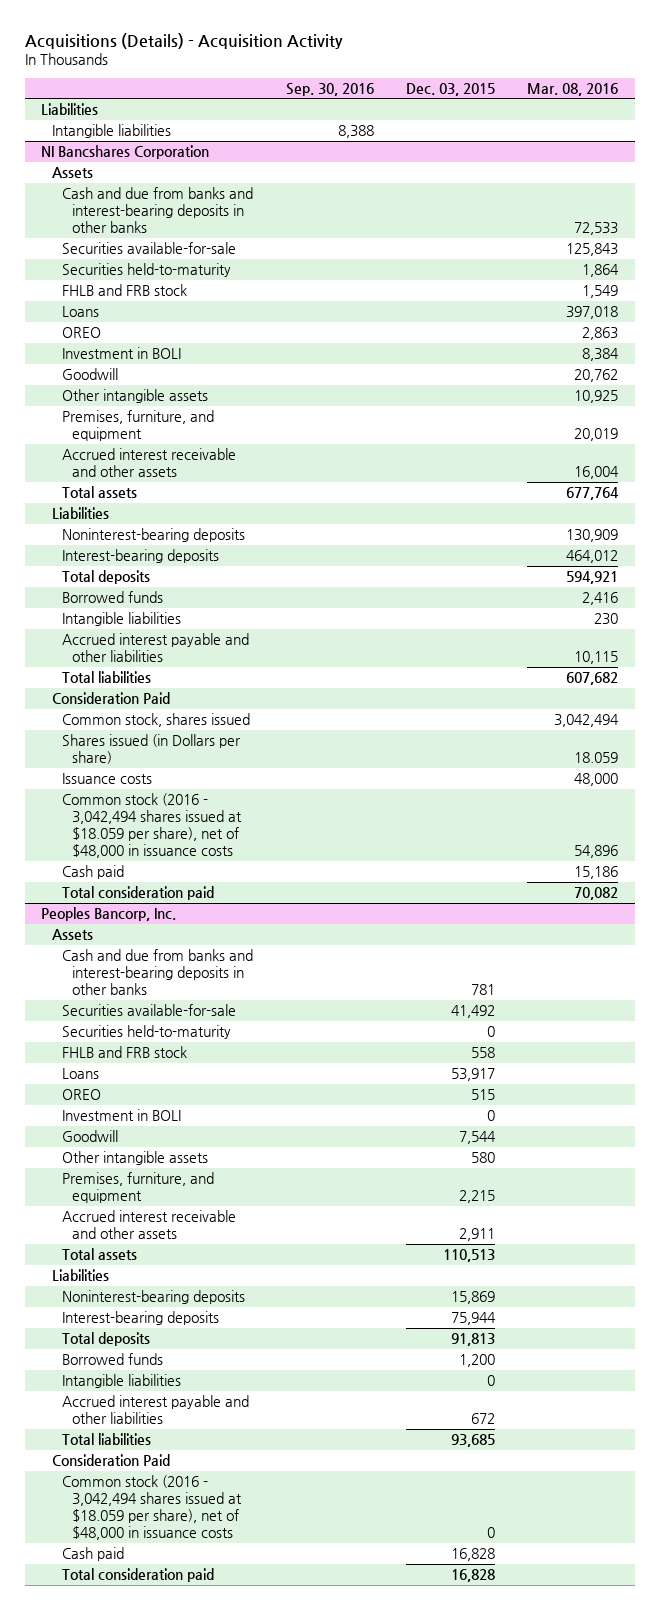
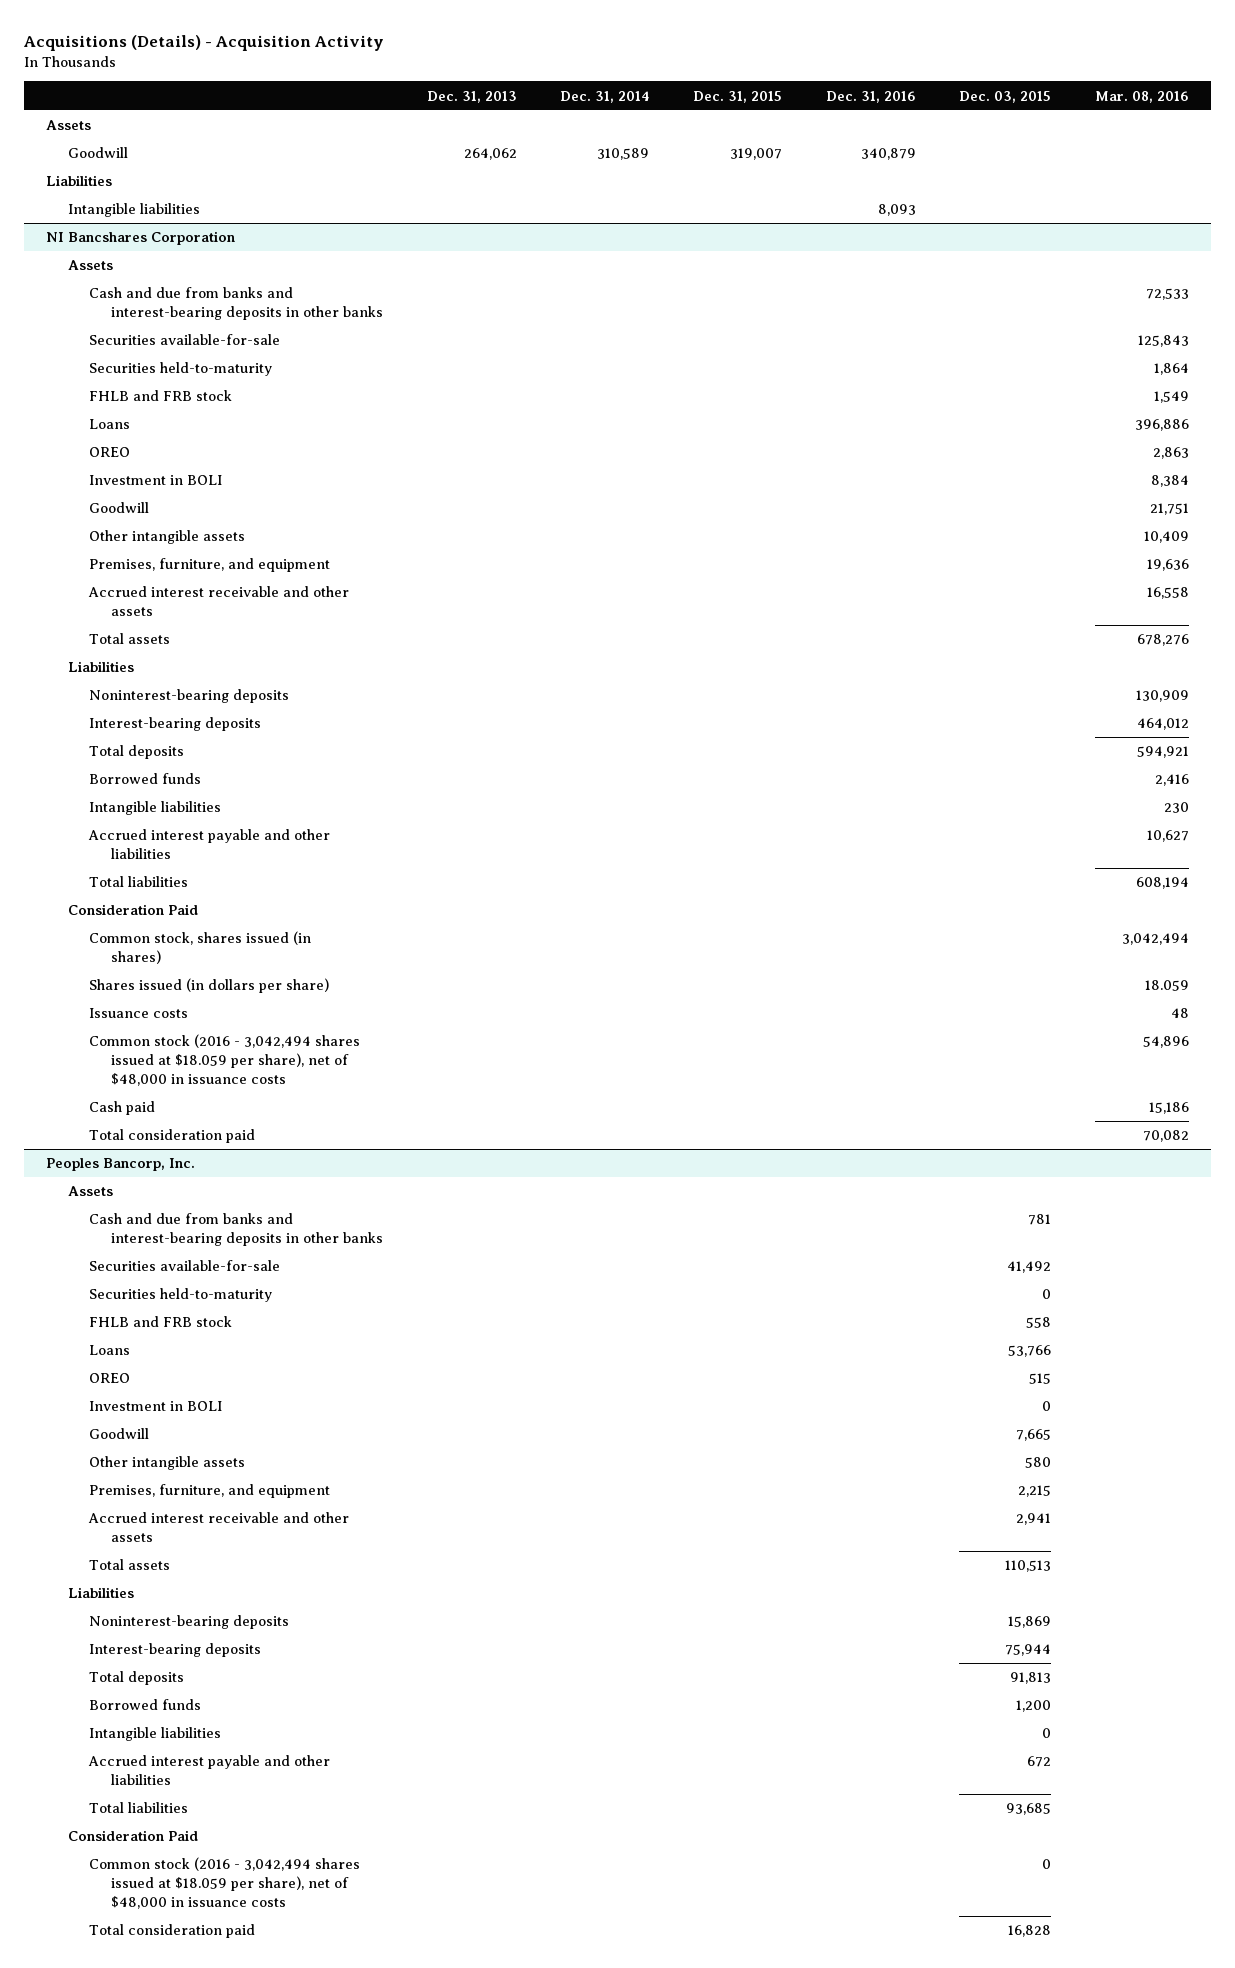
[285,82,374,96] Sep. 30, 2016 -> none
none -> [426,90,517,103] Dec. 31, 2013
none -> [560,90,650,103] Dec. 31, 2014
none -> [692,90,782,103] Dec. 31, 2015
none -> [825,90,916,103] Dec. 31, 2016
none -> [45,120,91,131] Assets
none -> [67,147,128,159] Goodwill
[566,305,619,319] 397,018 -> [1134,419,1189,432] 396,886
[574,368,619,382] 20,762 -> [1149,503,1189,516] 21,751
[574,389,619,403] 10,925 -> [1143,531,1189,544] 10,409
[574,428,619,442] 20,019 -> [1146,559,1189,572] 19,636
[574,466,620,480] 16,004 -> [1146,587,1189,600] 16,558
[566,486,620,500] 677,764 -> [1136,634,1189,647] 678,276
[574,651,619,665] 10,115 -> [1146,830,1189,843] 10,627
[566,671,619,685] 607,682 -> [1135,877,1189,890] 608,194
[62,712,251,727] Common stock, shares issued -> [89,931,312,965] Common stock, shares issued (in shares)
[62,733,242,765] Shares issued (in Dollars per share) -> [89,978,330,994] Shares issued (in dollars per share)
[574,772,619,786] 48,000 -> [1170,1008,1189,1019] 48
[451,1067,496,1081] 53,917 -> [1008,1345,1052,1358] 53,766
[459,1130,497,1144] 7,544 -> [1016,1429,1052,1442] 7,665
[459,1228,496,1242] 2,911 -> [1016,1513,1052,1526] 2,941
[62,1546,125,1561] Cash paid -> none

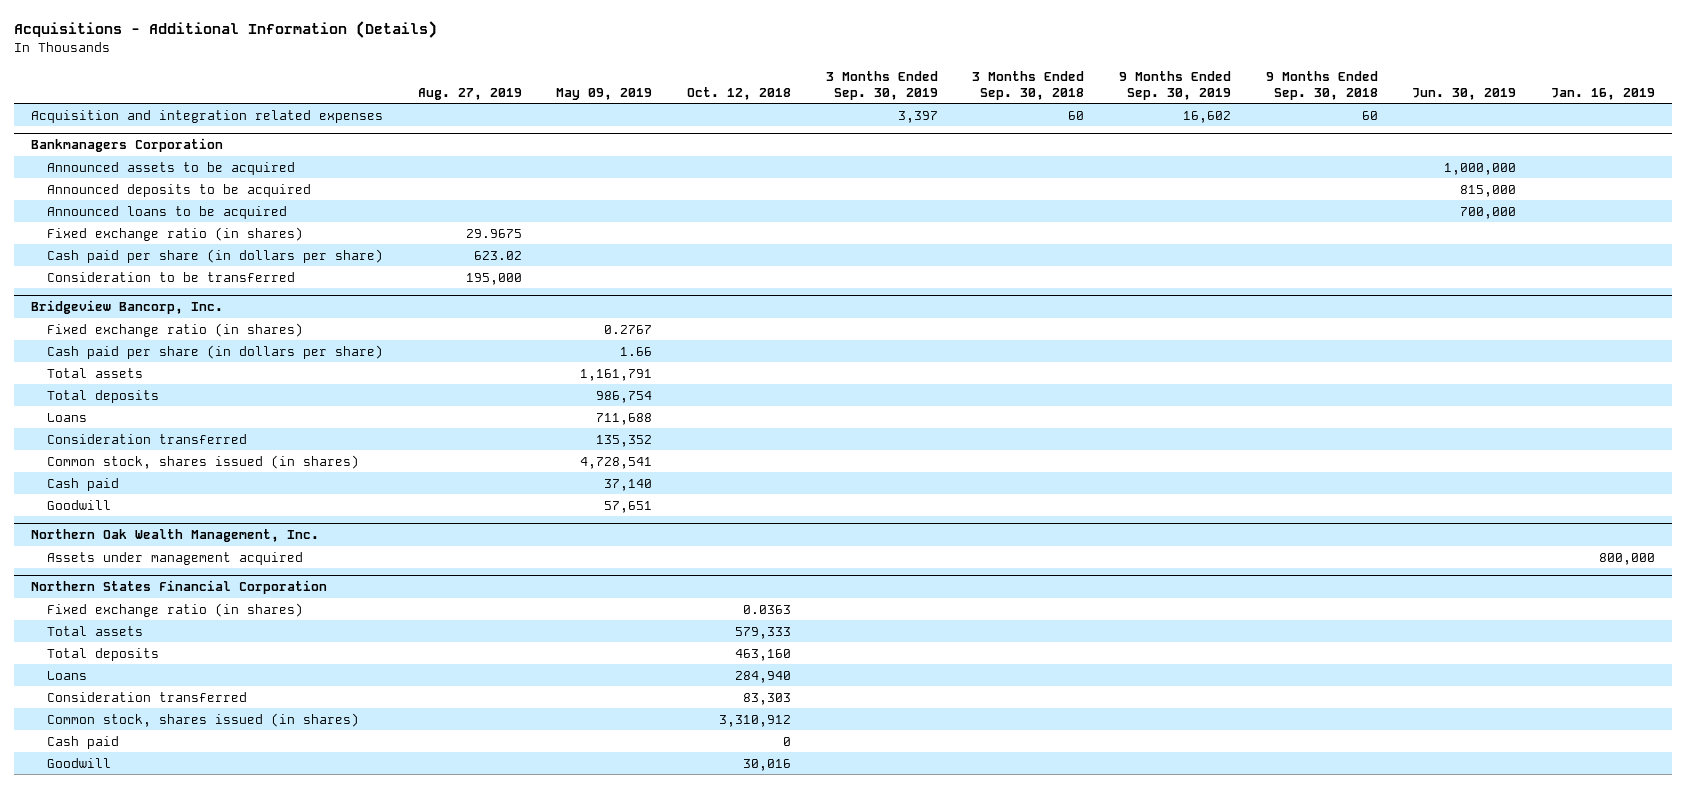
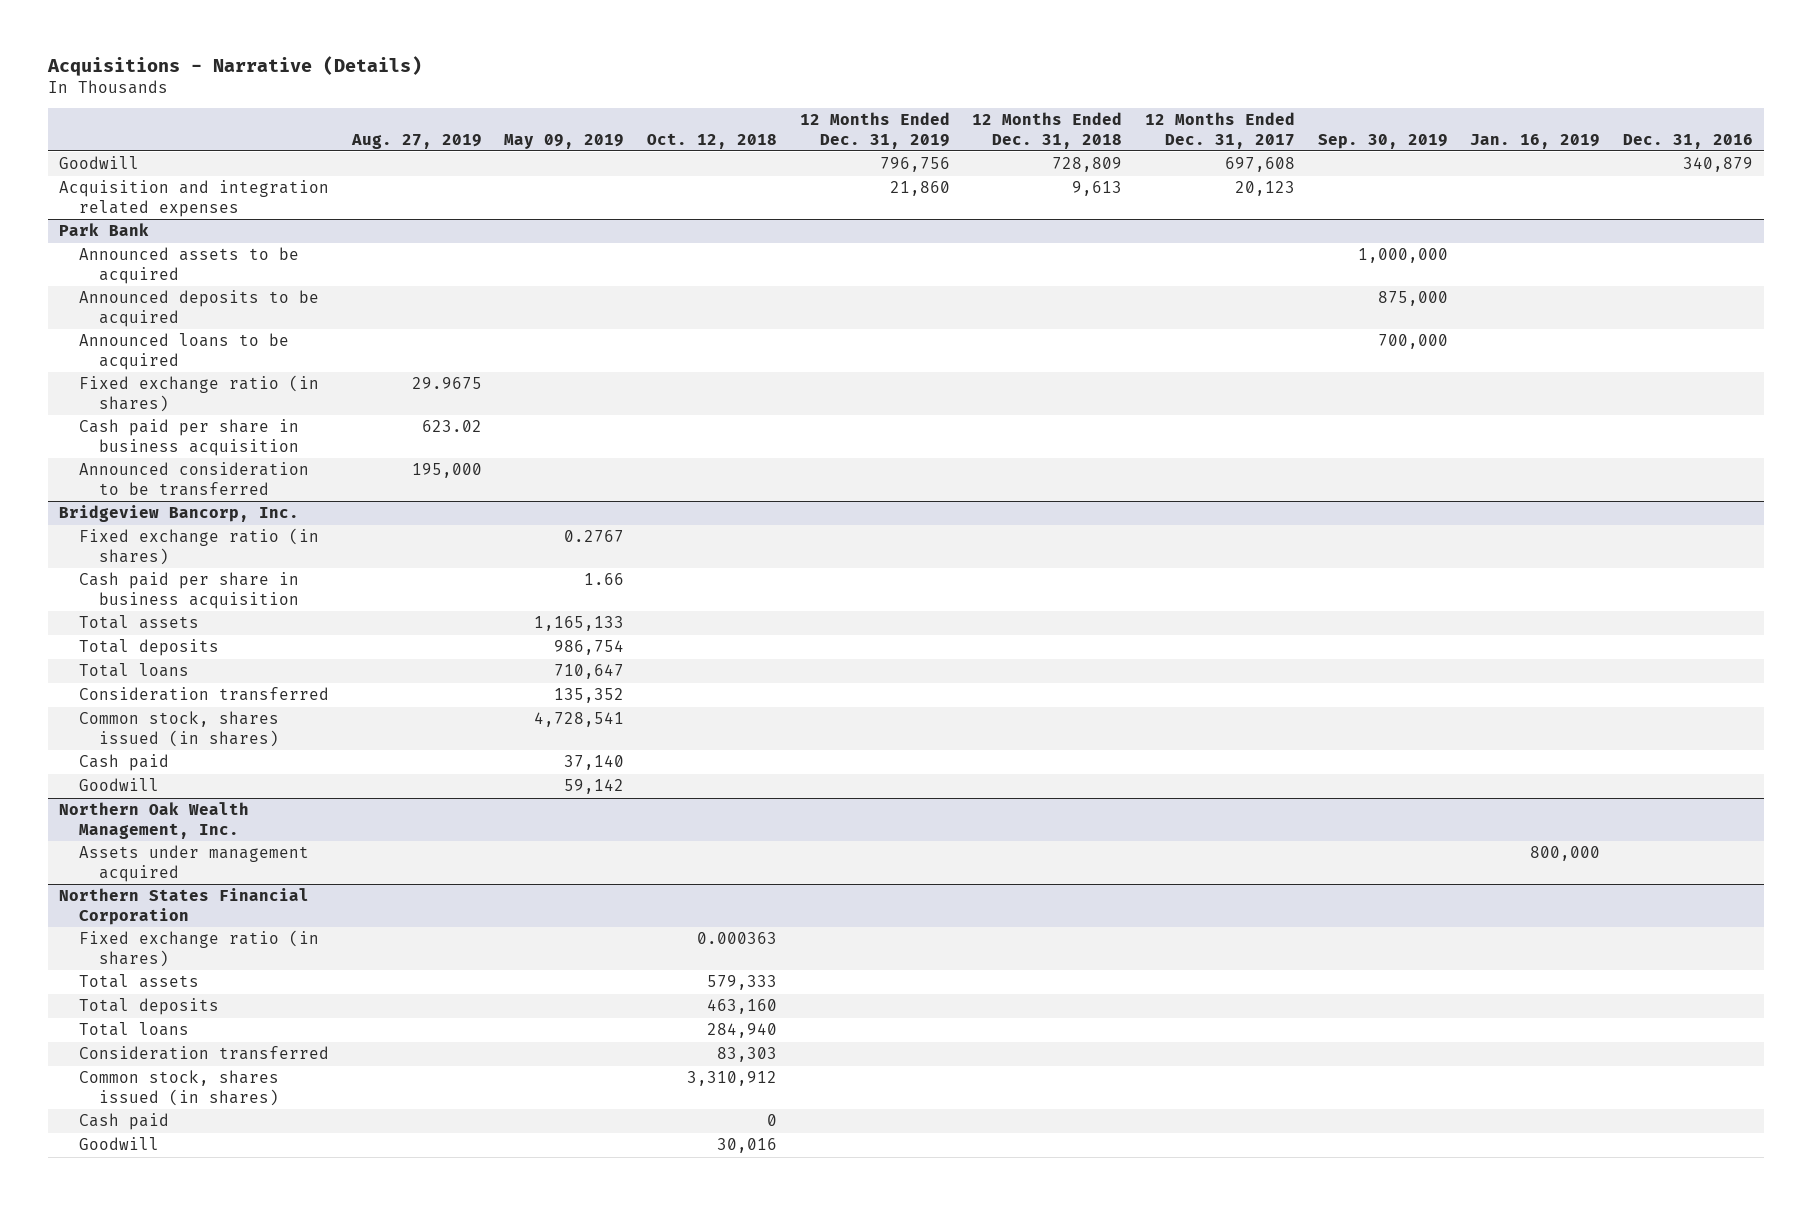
[13,21,437,39] Acquisitions - Additional Information (Details) -> [46,55,422,76] Acquisitions - Narrative (Details)
[825,70,938,100] 3 Months Ended Sep. 30, 2019 -> none
[972,70,1085,100] 3 Months Ended Sep. 30, 2018 -> none
[1118,70,1231,100] 9 Months Ended Sep. 30, 2019 -> none
[1265,70,1378,100] 9 Months Ended Sep. 30, 2018 -> none
[1412,87,1517,100] Jun. 30, 2019 -> none
none -> [799,112,950,149] 12 Months Ended Dec. 31, 2019
none -> [972,112,1123,149] 12 Months Ended Dec. 31, 2018
none -> [1144,112,1295,149] 12 Months Ended Dec. 31, 2017
none -> [1317,133,1448,149] Sep. 30, 2019
none -> [1622,133,1753,149] Dec. 31, 2016
none -> [58,156,139,170] Goodwill
[30,138,223,153] Bankmanagers Corporation -> [58,223,149,237] Park Bank
[47,248,384,263] Cash paid per share (in dollars per share) -> [79,419,300,456] Cash paid per share in business acquisition
[47,271,296,282] Consideration to be transferred -> [79,462,310,496] Announced consideration to be transferred
[47,344,384,359] Cash paid per share (in dollars per share) -> [79,572,300,609] Cash paid per share in business acquisition
[580,368,653,381] 1,161,791 -> [534,616,625,632] 1,165,133
[47,412,88,422] Loans -> [79,663,190,678] Total loans
[596,412,653,425] 711,688 -> [554,664,625,680] 710,647
[604,500,653,513] 57,651 -> [564,779,625,795] 59,142
[743,604,792,614] 0.0363 -> [697,932,778,945] 0.000363
[47,670,88,680] Loans -> [79,1022,190,1037] Total loans

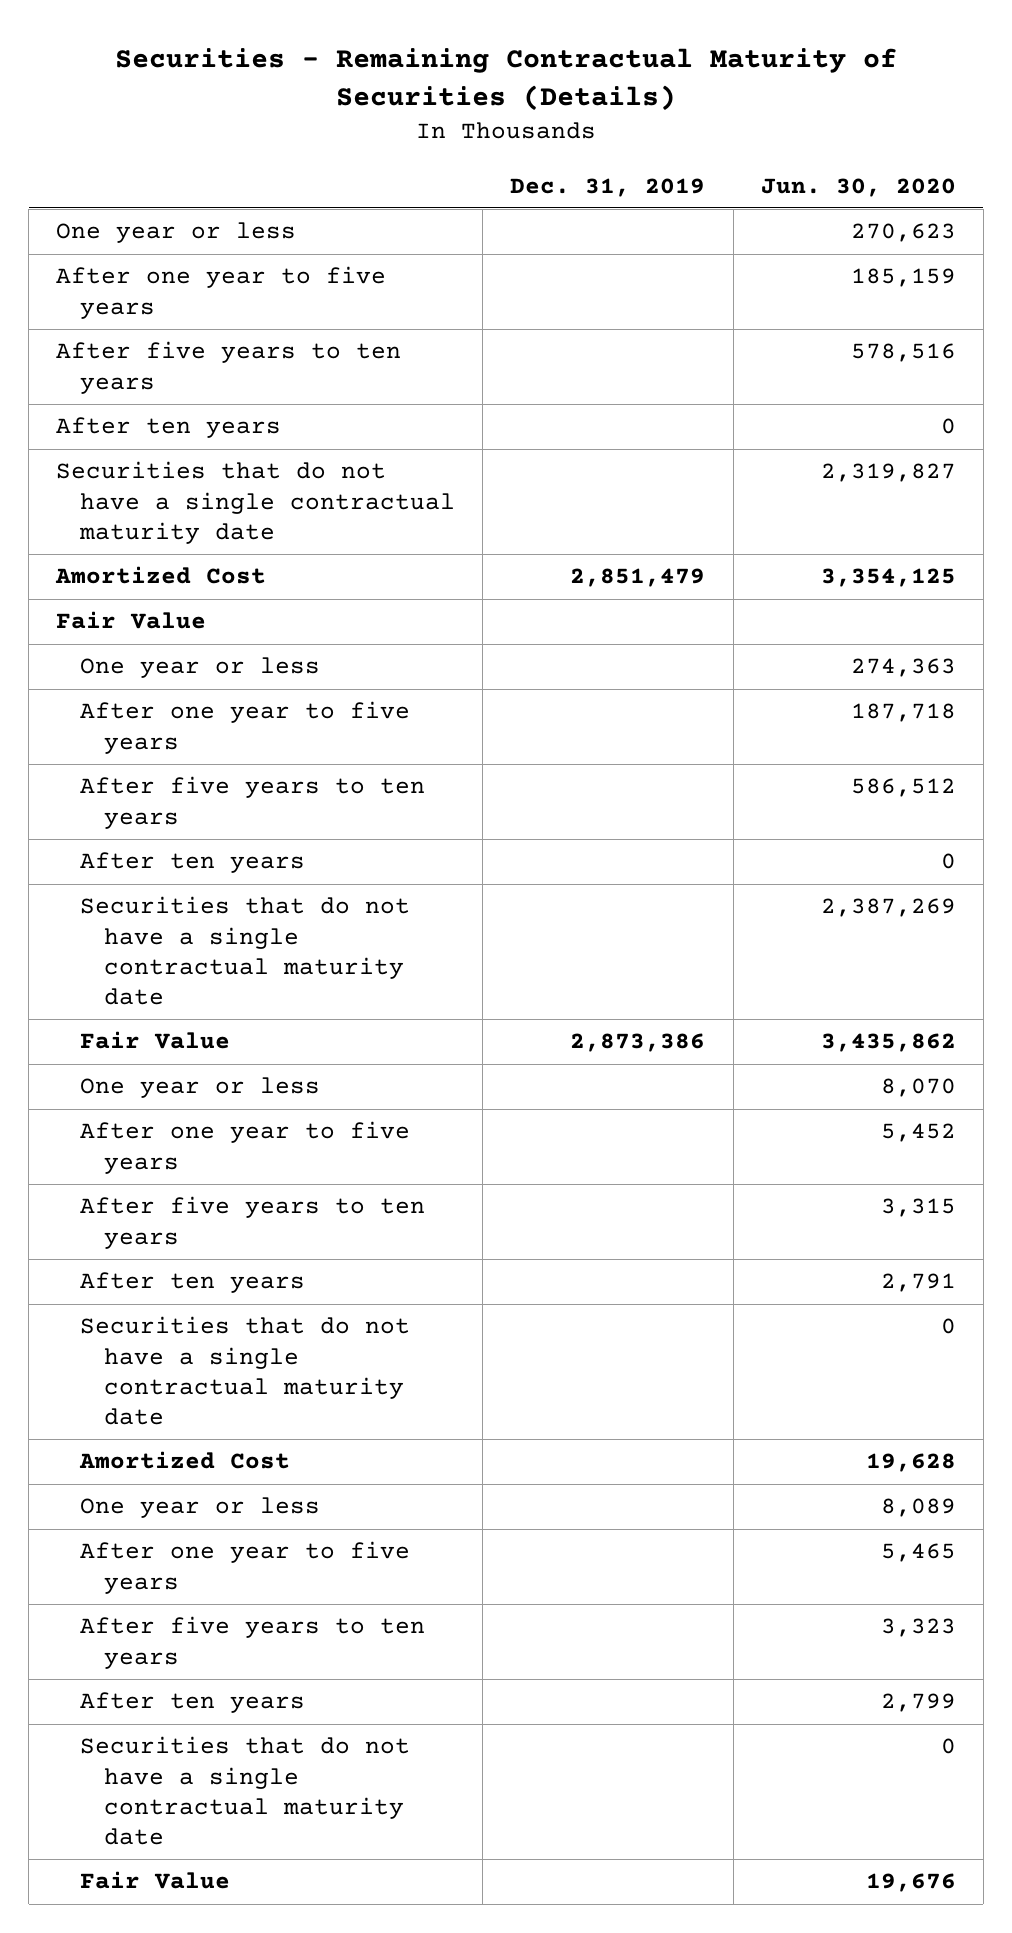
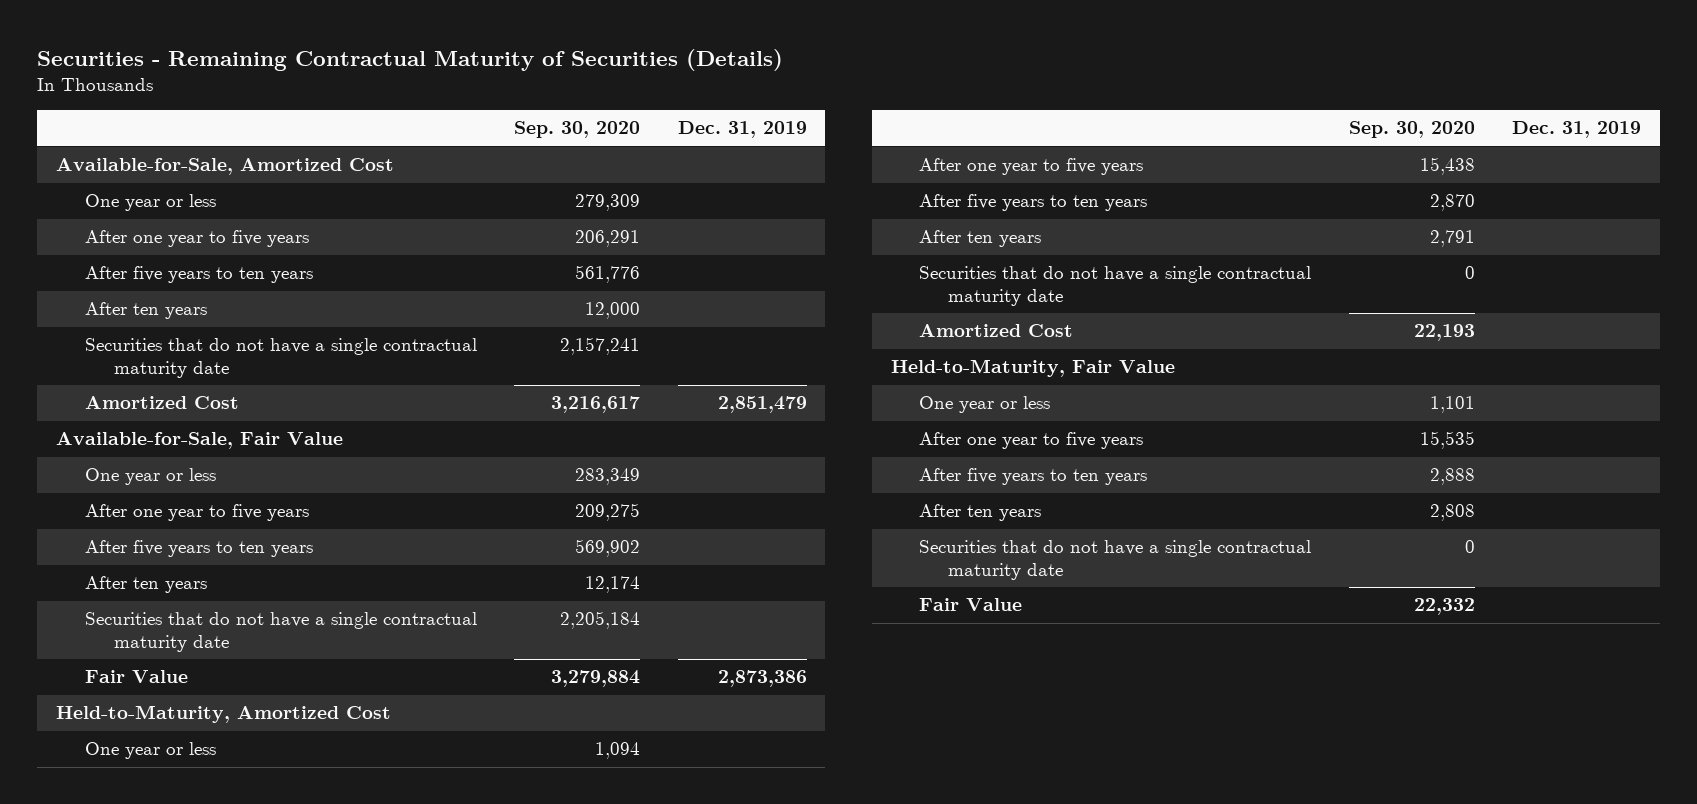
[760,177,956,197] Jun. 30, 2020 -> none
none -> [514,121,641,139] Sep. 30, 2020
none -> [56,158,395,176] Available-for-Sale, Amortized Cost
[56,611,207,630] Fair Value -> [56,432,344,450] Available-for-Sale, Fair Value
none -> [56,705,392,724] Held-to-Maturity, Amortized Cost
none -> [890,359,1175,378] Held-to-Maturity, Fair Value

